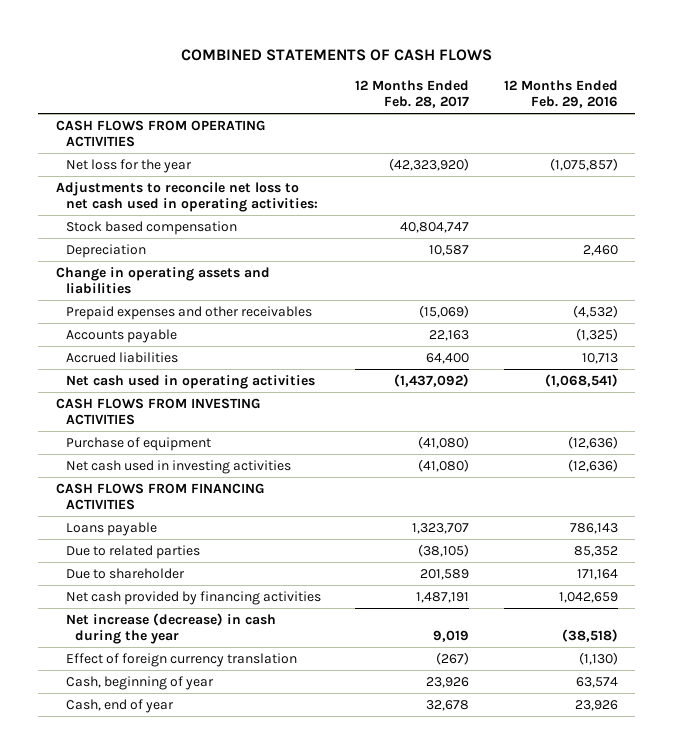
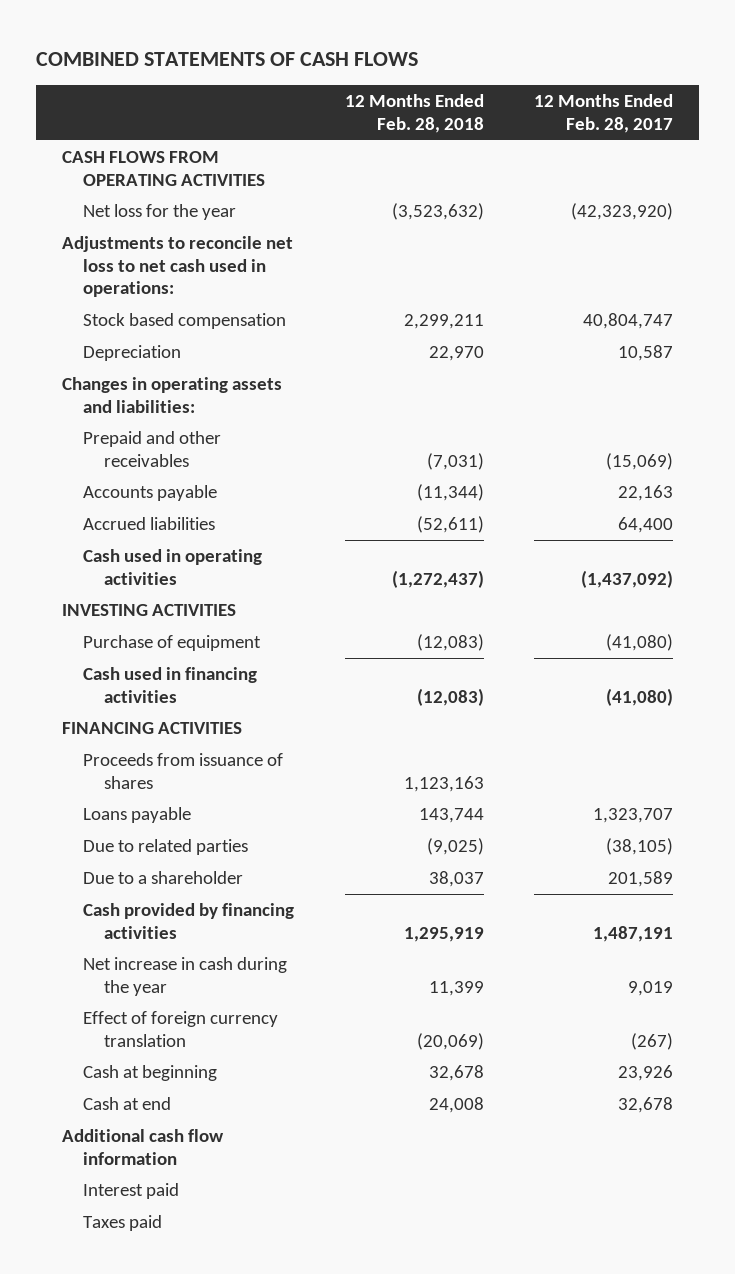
[503,79,618,109] 12 Months Ended Feb. 29, 2016 -> none
none -> [344,94,484,133] 12 Months Ended Feb. 28, 2018
[55,181,318,213] Adjustments to reconcile net loss to net cash used in operating activities: -> [61,236,293,298] Adjustments to reconcile net loss to net cash used in operations:
[55,266,270,295] Change in operating assets and liabilities -> [61,377,282,413] Changes in operating assets and liabilities:
[65,305,312,320] Prepaid expenses and other receivables -> [82,431,221,467] Prepaid and other receivables
[65,374,315,389] Net cash used in operating activities -> [82,549,262,585] Cash used in operating activities
[55,397,260,426] CASH FLOWS FROM INVESTING ACTIVITIES -> [61,604,236,617] INVESTING ACTIVITIES
[65,459,291,474] Net cash used in investing activities -> [82,667,257,703] Cash used in financing activities
[55,482,264,511] CASH FLOWS FROM FINANCING ACTIVITIES -> [61,722,242,735] FINANCING ACTIVITIES
none -> [82,753,283,789] Proceeds from issuance of shares
[65,567,185,579] Due to shareholder -> [82,871,243,885] Due to a shareholder
[65,590,321,605] Net cash provided by financing activities -> [82,903,294,939] Cash provided by financing activities
[65,612,276,645] Net increase (decrease) in cash during the year -> [82,957,287,996] Net increase in cash during the year
[65,675,214,690] Cash, beginning of year -> [82,1065,217,1082] Cash at beginning
[65,698,174,713] Cash, end of year -> [82,1097,171,1111] Cash at end
none -> [61,1129,224,1165] Additional cash flow information
none -> [82,1183,179,1200] Interest paid
none -> [82,1215,162,1232] Taxes paid

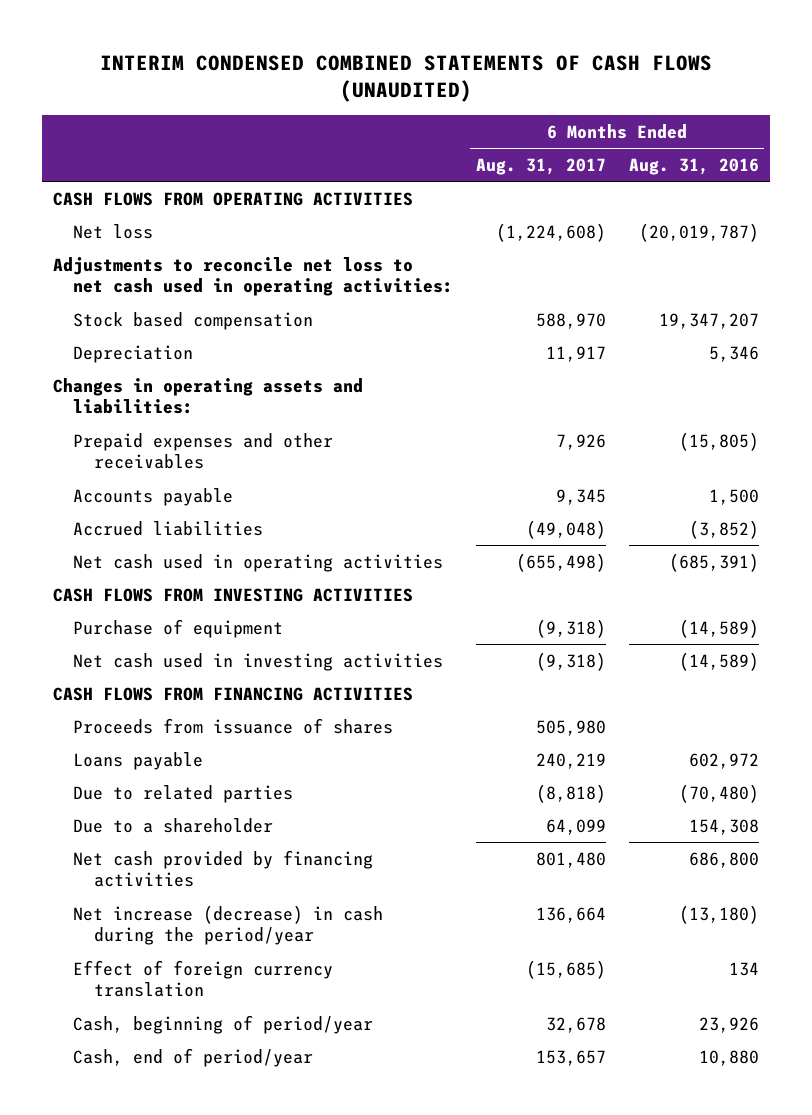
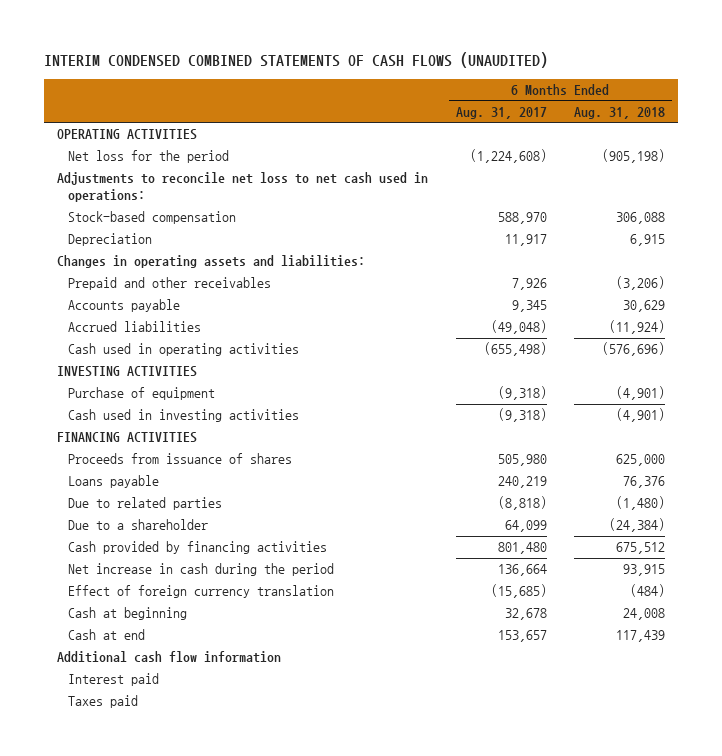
[628,157,759,175] Aug. 31, 2016 -> none
none -> [573,106,665,119] Aug. 31, 2018
[53,191,414,206] CASH FLOWS FROM OPERATING ACTIVITIES -> [57,129,198,141] OPERATING ACTIVITIES
[73,223,154,239] Net loss -> [68,150,230,164] Net loss for the period
[53,256,454,297] Adjustments to reconcile net loss to net cash used in operating activities: -> [57,172,429,203] Adjustments to reconcile net loss to net cash used in operations:
[73,311,314,330] Stock based compensation -> [68,211,237,225] Stock-based compensation
[73,432,334,470] Prepaid expenses and other receivables -> [68,277,272,291] Prepaid and other receivables
[73,553,444,572] Net cash used in operating activities -> [68,343,300,357] Cash used in operating activities
[53,587,414,602] CASH FLOWS FROM INVESTING ACTIVITIES -> [57,366,198,378] INVESTING ACTIVITIES
[73,652,444,671] Net cash used in investing activities -> [68,409,300,423] Cash used in investing activities
[53,686,414,701] CASH FLOWS FROM FINANCING ACTIVITIES -> [57,432,198,444] FINANCING ACTIVITIES
[73,849,374,888] Net cash provided by financing activities -> [68,541,328,555] Cash provided by financing activities
[73,904,384,946] Net increase (decrease) in cash during the period/year -> [68,563,335,577] Net increase in cash during the period
[73,1014,374,1034] Cash, beginning of period/year -> [68,607,188,621] Cash at beginning
[73,1047,314,1067] Cash, end of period/year -> [68,629,146,641] Cash at end
none -> [57,651,282,664] Additional cash flow information
none -> [68,673,160,687] Interest paid
none -> [68,695,139,709] Taxes paid

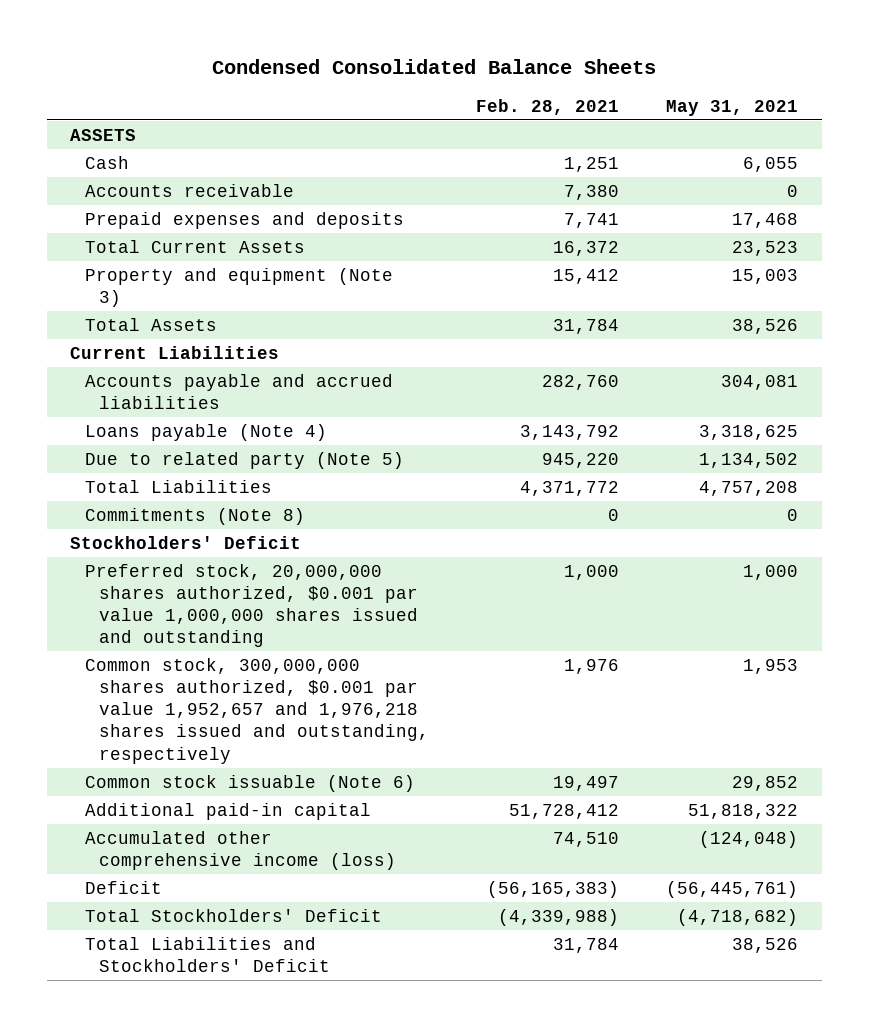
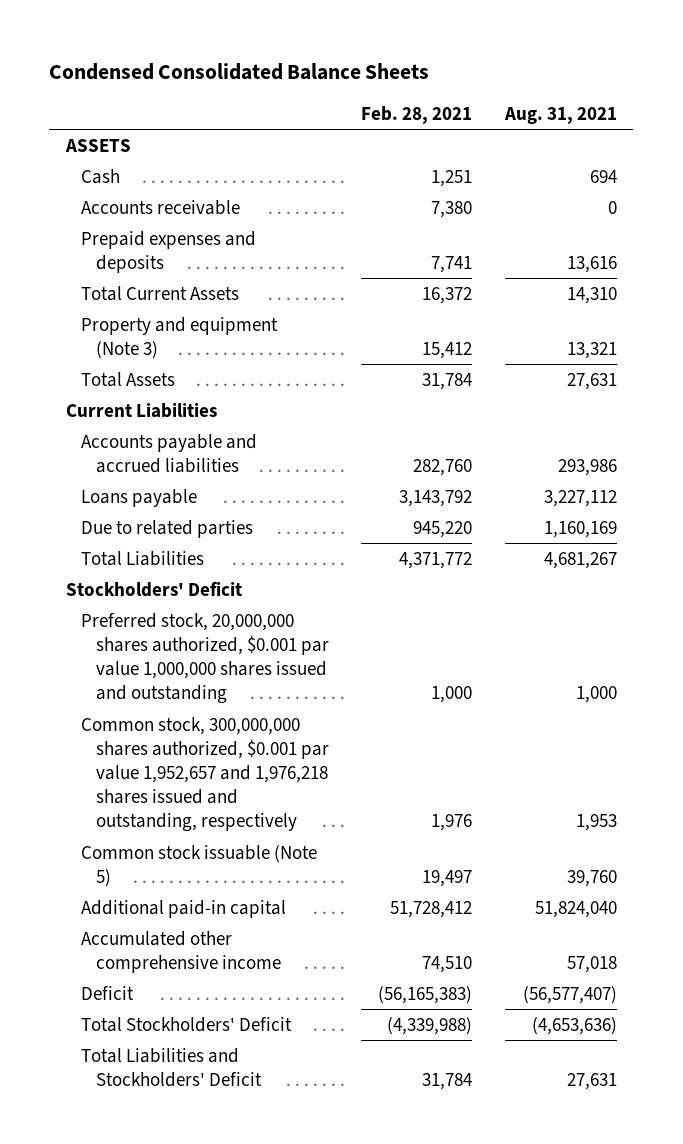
[666,99,799,116] May 31, 2021 -> none
none -> [504,106,618,124] Aug. 31, 2021
[84,423,327,441] Loans payable (Note 4) -> [80,488,197,507] Loans payable
[84,451,404,469] Due to related party (Note 5) -> [80,519,253,538] Due to related parties
[84,507,305,525] Commitments (Note 8) -> none
[84,774,415,792] Common stock issuable (Note 6) -> [80,844,317,888] Common stock issuable (Note 5)
[84,830,396,870] Accumulated other comprehensive income (loss) -> [80,930,281,974] Accumulated other comprehensive income

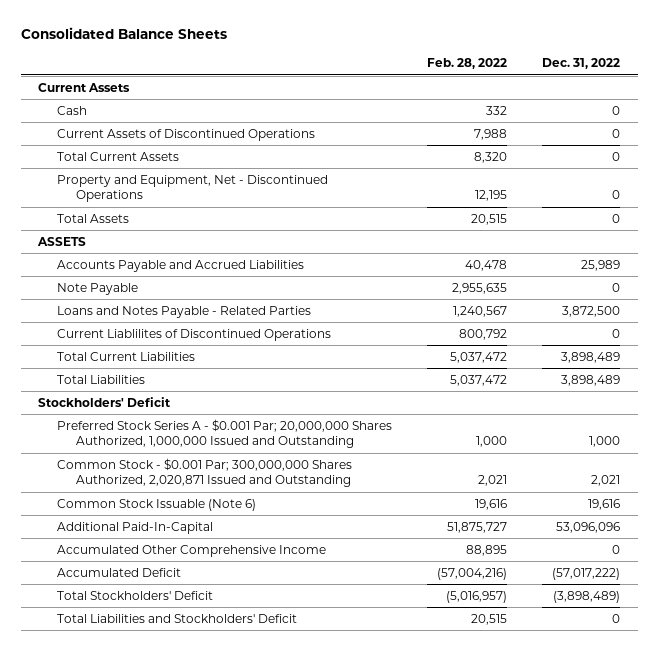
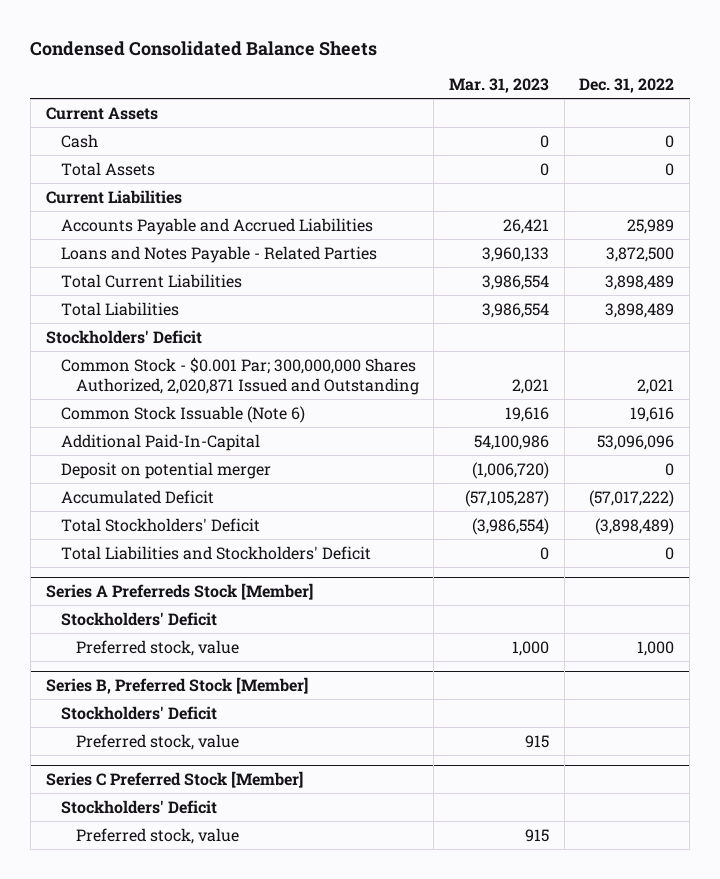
[20,27,227,40] Consolidated Balance Sheets -> [30,40,378,56] Condensed Consolidated Balance Sheets
[427,57,508,69] Feb. 28, 2022 -> none
none -> [448,78,549,94] Mar. 31, 2023
[57,128,316,141] Current Assets of Discontinued Operations -> none
[57,151,180,161] Total Current Assets -> none
[57,174,329,203] Property and Equipment, Net - Discontinued Operations -> none
[37,236,87,246] ASSETS -> none
none -> [45,189,182,204] Current Liabilities
[57,282,139,295] Note Payable -> none
[57,328,332,341] Current Liablilites of Discontinued Operations -> none
[57,418,393,449] Preferred Stock Series A - $0.001 Par; 20,000,000 Shares Authorized, 1,000,000 Issued and Outstanding -> none
[57,544,327,557] Accumulated Other Comprehensive Income -> none
none -> [60,461,271,479] Deposit on potential merger
none -> [45,582,313,600] Series A Preferreds Stock [Member]
none -> [60,611,217,626] Stockholders' Deficit
none -> [75,639,239,656] Preferred stock, value
none -> [45,676,308,694] Series B, Preferred Stock [Member]
none -> [60,705,217,720] Stockholders' Deficit
none -> [75,733,239,750] Preferred stock, value
none -> [45,770,303,788] Series C Preferred Stock [Member]
none -> [60,799,217,814] Stockholders' Deficit
none -> [75,827,239,844] Preferred stock, value

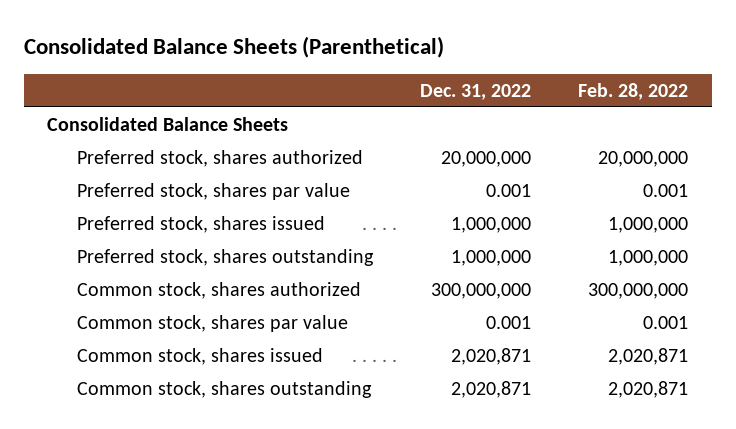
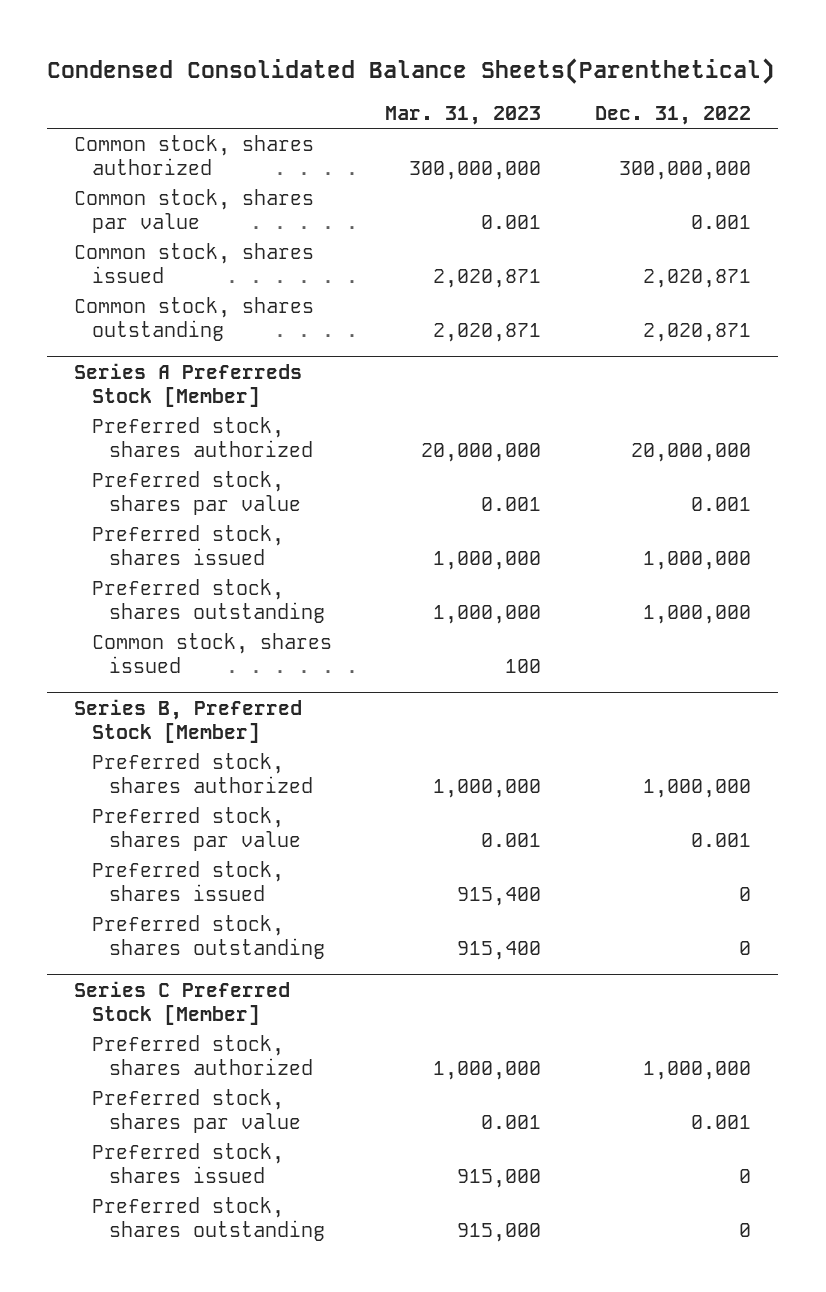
[23,36,444,59] Consolidated Balance Sheets (Parenthetical) -> [47,58,776,85] Condensed Consolidated Balance Sheets(Parenthetical)
[578,82,689,100] Feb. 28, 2022 -> none
none -> [385,106,542,126] Mar. 31, 2023
[47,116,289,131] Consolidated Balance Sheets -> none
[77,149,364,167] Preferred stock, shares authorized -> none
[77,182,351,200] Preferred stock, shares par value -> none
[77,215,326,233] Preferred stock, shares issued -> none
[77,248,375,266] Preferred stock, shares outstanding -> none
none -> [74,362,303,407] Series A Preferreds Stock [Member]
none -> [91,416,313,457] Preferred stock, shares authorized
none -> [91,470,301,515] Preferred stock, shares par value
none -> [91,524,284,565] Preferred stock, shares issued
none -> [91,578,325,623] Preferred stock, shares outstanding
none -> [91,632,332,673] Common stock, shares issued
none -> [74,698,303,743] Series B, Preferred Stock [Member]
none -> [91,752,313,793] Preferred stock, shares authorized
none -> [91,806,301,851] Preferred stock, shares par value
none -> [91,860,284,901] Preferred stock, shares issued
none -> [91,914,325,959] Preferred stock, shares outstanding
none -> [74,980,291,1025] Series C Preferred Stock [Member]
none -> [91,1034,313,1075] Preferred stock, shares authorized
none -> [91,1088,301,1133] Preferred stock, shares par value
none -> [91,1142,284,1183] Preferred stock, shares issued
none -> [91,1196,325,1241] Preferred stock, shares outstanding

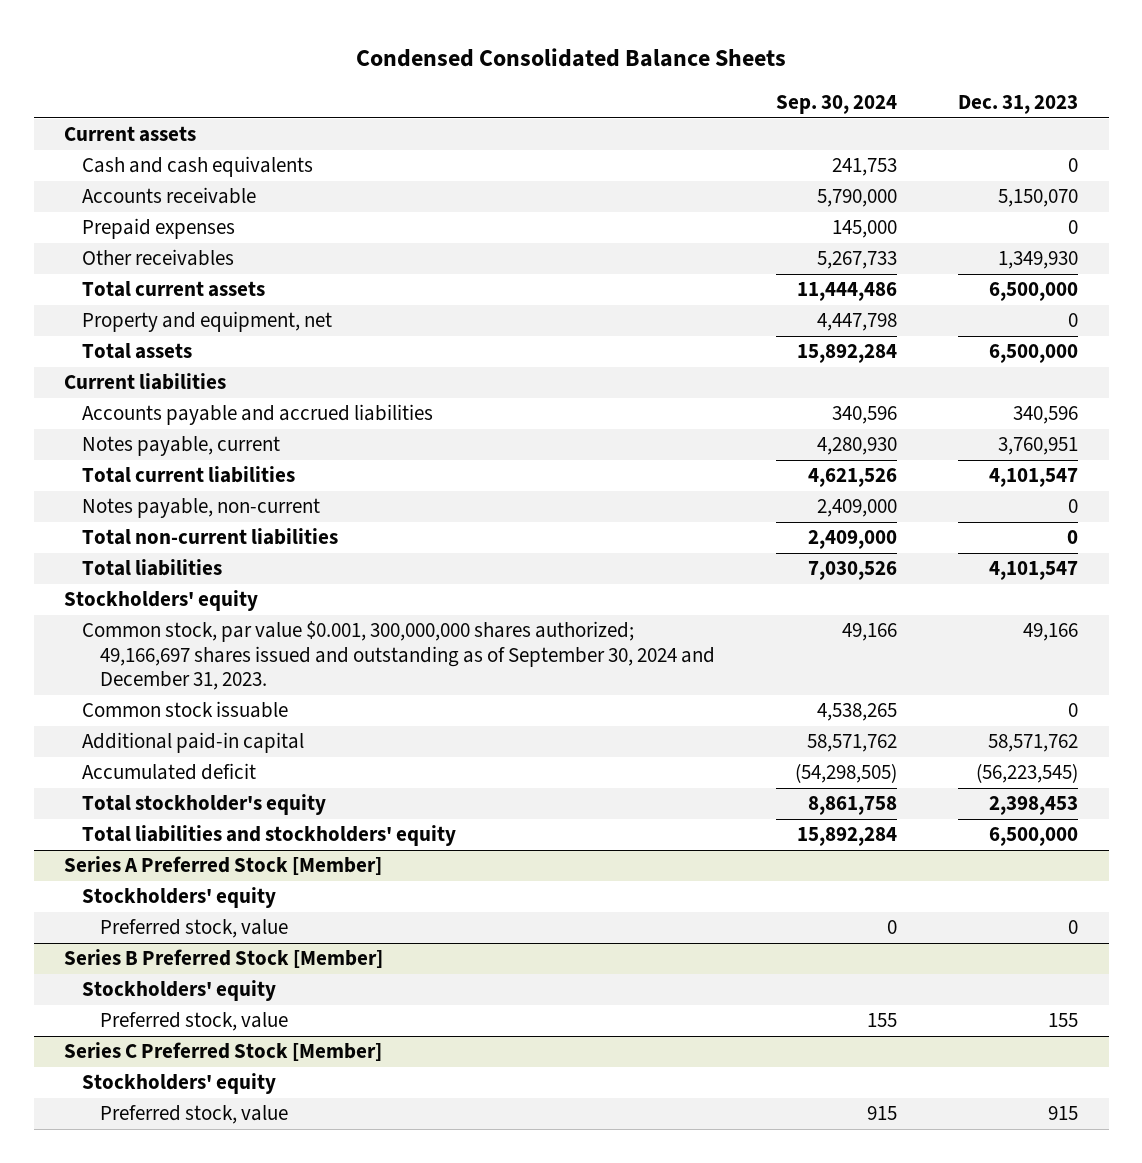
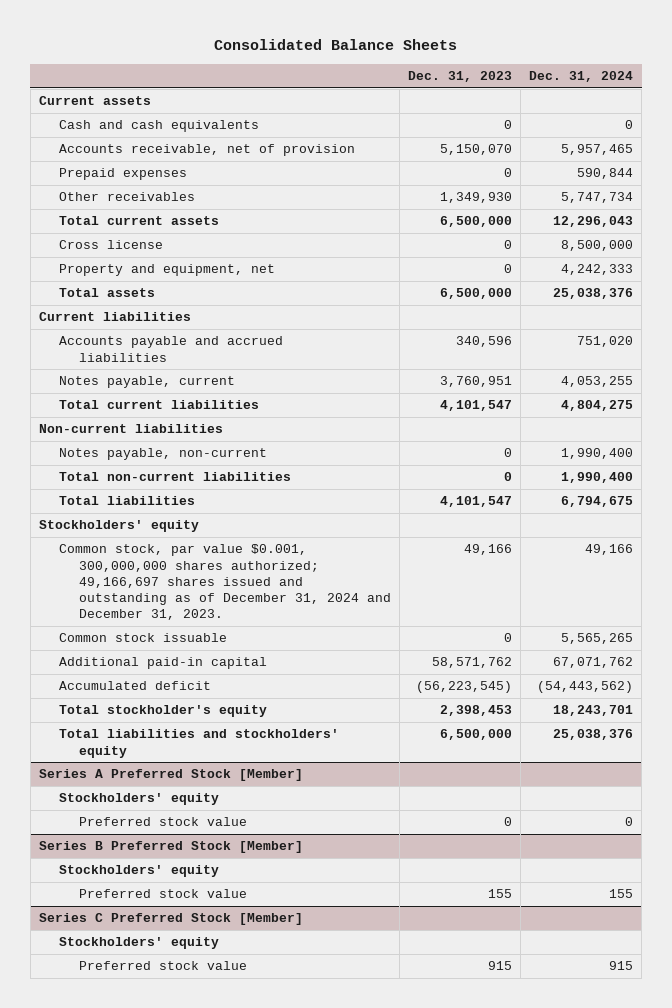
[356,47,787,67] Condensed Consolidated Balance Sheets -> [213,39,457,51] Consolidated Balance Sheets
[776,95,898,115] Sep. 30, 2024 -> none
none -> [529,71,634,83] Dec. 31, 2024
[82,187,257,205] Accounts receivable -> [58,144,355,157] Accounts receivable, net of provision
none -> [58,240,163,250] Cross license
none -> [38,424,223,434] Non-current liabilities
[82,621,715,691] Common stock, par value $0.001, 300,000,000 shares authorized; 49,166,697 shares issued and outstanding as of September 30, 2024 and December 31, 2023. -> [58,544,391,621] Common stock, par value $0.001, 300,000,000 shares authorized; 49,166,697 shares issued and outstanding as of December 31, 2024 and December 31, 2023.
[99,919,288,939] Preferred stock, value -> [78,817,247,827] Preferred stock value
[99,1012,288,1032] Preferred stock, value -> [78,889,247,899] Preferred stock value
[99,1105,288,1125] Preferred stock, value -> [78,961,247,971] Preferred stock value

